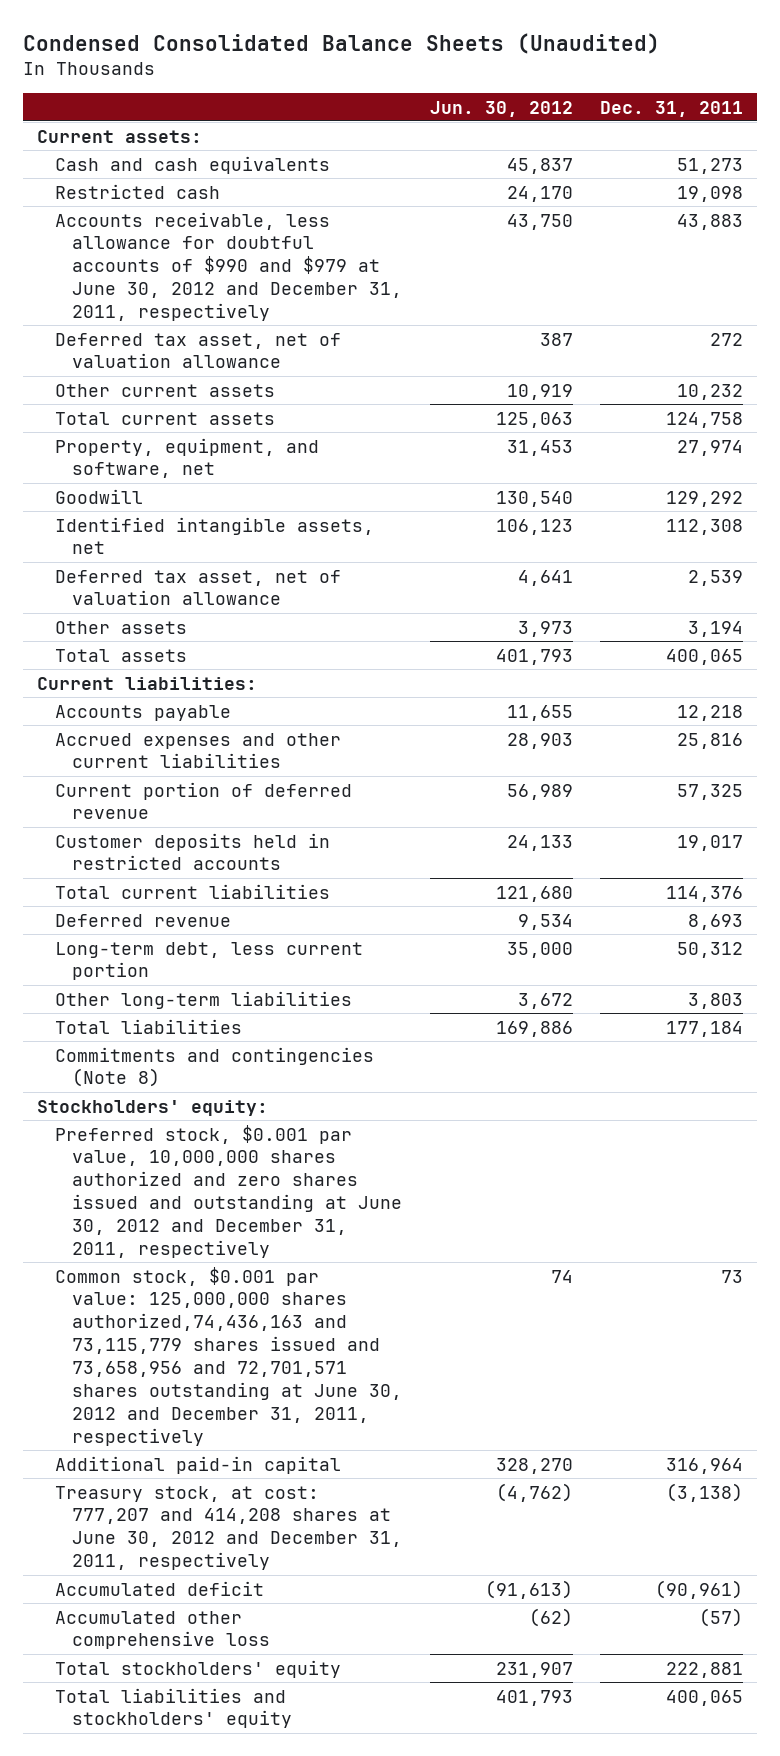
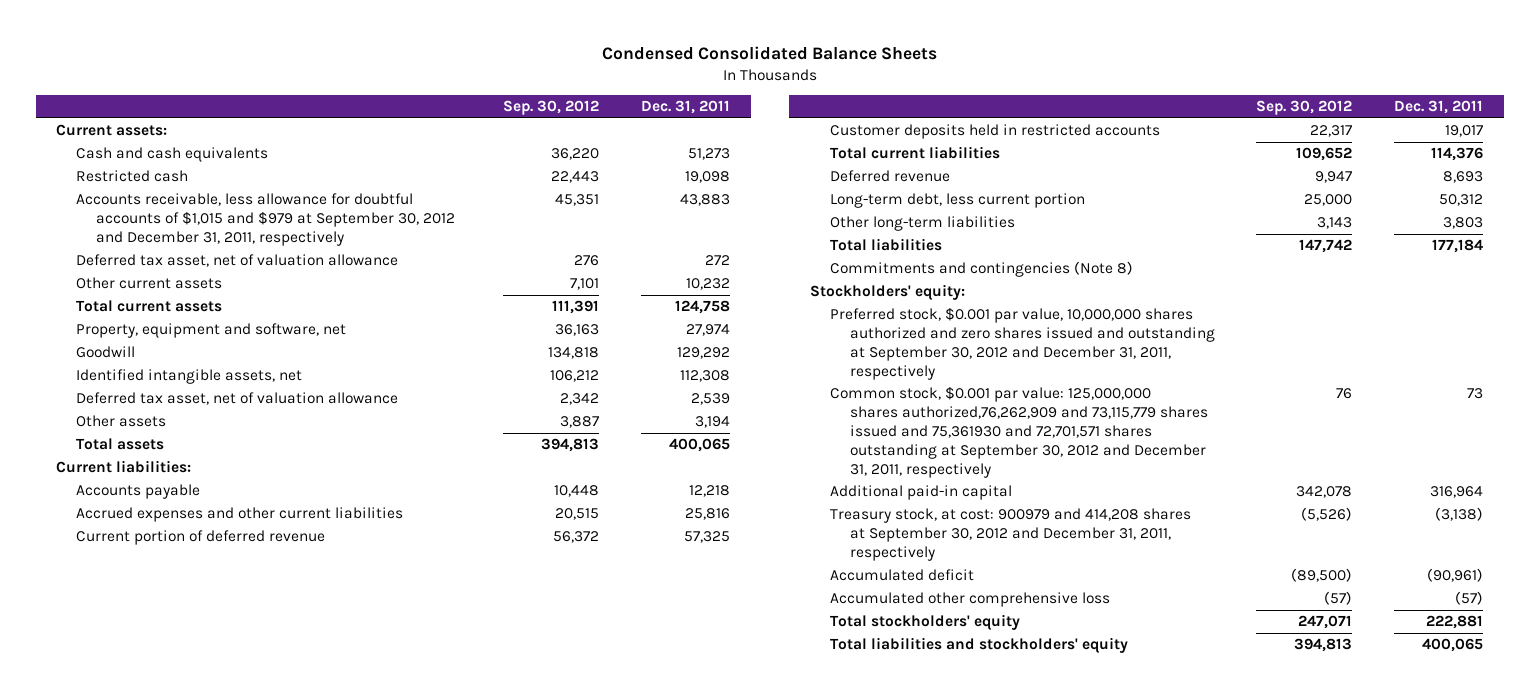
[23,32,661,54] Condensed Consolidated Balance Sheets (Unaudited) -> [601,46,937,61] Condensed Consolidated Balance Sheets
[429,100,573,117] Jun. 30, 2012 -> none
none -> [503,100,600,116] Sep. 30, 2012
[54,211,403,322] Accounts receivable, less allowance for doubtful accounts of $990 and $979 at June 30, 2012 and December 31, 2011, respectively -> [76,193,456,246] Accounts receivable, less allowance for doubtful accounts of $1,015 and $979 at September 30, 2012 and December 31, 2011, respectively
[54,437,319,479] Property, equipment, and software, net -> [76,323,347,339] Property, equipment and software, net
[54,1124,403,1258] Preferred stock, $0.001 par value, 10,000,000 shares authorized and zero shares issued and outstanding at June 30, 2012 and December 31, 2011, respectively -> [829,307,1215,380] Preferred stock, $0.001 par value, 10,000,000 shares authorized and zero shares issued and outstanding at September 30, 2012 and December 31, 2011, respectively
[54,1266,403,1446] Common stock, $0.001 par value: 125,000,000 shares authorized,74,436,163 and 73,115,779 shares issued and 73,658,956 and 72,701,571 shares outstanding at June 30, 2012 and December 31, 2011, respectively -> [829,386,1208,478] Common stock, $0.001 par value: 125,000,000 shares authorized,76,262,909 and 73,115,779 shares issued and 75,361930 and 72,701,571 shares outstanding at September 30, 2012 and December 31, 2011, respectively
[54,1485,403,1571] Treasury stock, at cost: 777,207 and 414,208 shares at June 30, 2012 and December 31, 2011, respectively -> [829,508,1191,561] Treasury stock, at cost: 900979 and 414,208 shares at September 30, 2012 and December 31, 2011, respectively

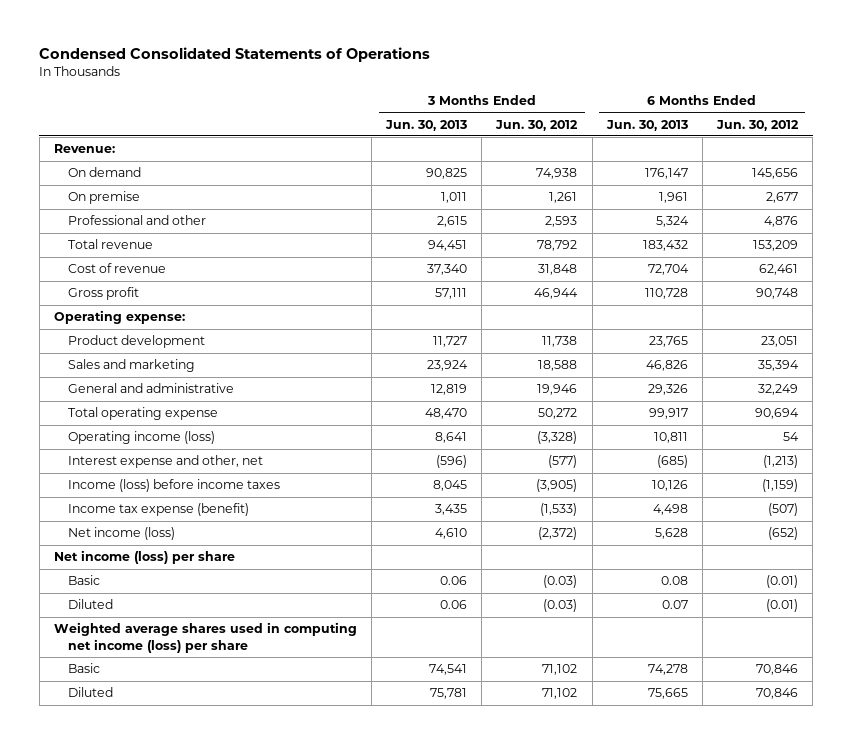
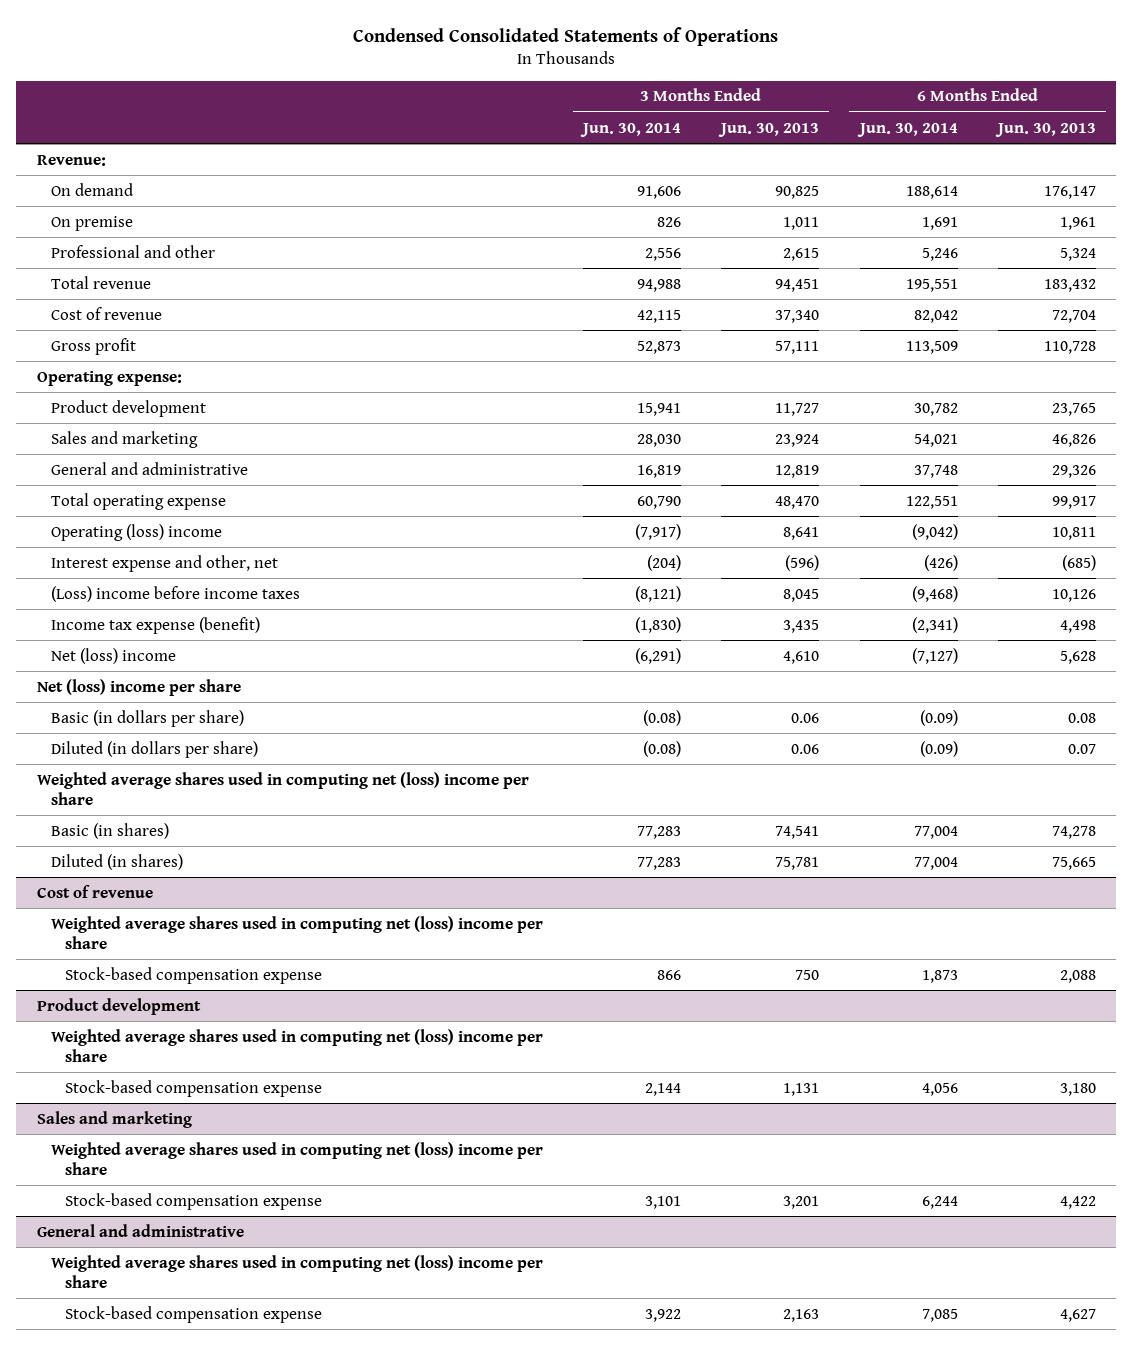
[495,119,579,131] Jun. 30, 2012 -> none
[716,119,800,131] Jun. 30, 2012 -> none
none -> [579,122,681,137] Jun. 30, 2014
none -> [856,122,958,137] Jun. 30, 2014
[68,431,216,445] Operating income (loss) -> [50,523,222,541] Operating (loss) income
[68,479,281,493] Income (loss) before income taxes -> [50,585,300,602] (Loss) income before income taxes
[68,527,176,541] Net income (loss) -> [50,647,176,664] Net (loss) income
[53,550,235,565] Net income (loss) per share -> [36,678,241,696] Net (loss) income per share
[68,575,101,586] Basic -> [50,709,244,727] Basic (in dollars per share)
[68,599,114,610] Diluted -> [50,740,258,758] Diluted (in dollars per share)
[53,622,357,653] Weighted average shares used in computing net income (loss) per share -> [36,771,529,805] Weighted average shares used in computing net (loss) income per share
[68,663,101,674] Basic -> [50,822,169,839] Basic (in shares)
[68,687,114,698] Diluted -> [50,853,183,870] Diluted (in shares)
none -> [36,884,153,898] Cost of revenue
none -> [50,915,543,949] Weighted average shares used in computing net (loss) income per share
none -> [64,966,322,984] Stock-based compensation expense
none -> [36,997,201,1015] Product development
none -> [50,1028,543,1062] Weighted average shares used in computing net (loss) income per share
none -> [64,1079,322,1097] Stock-based compensation expense
none -> [36,1110,192,1128] Sales and marketing
none -> [50,1141,543,1175] Weighted average shares used in computing net (loss) income per share
none -> [64,1192,322,1210] Stock-based compensation expense
none -> [36,1223,244,1237] General and administrative
none -> [50,1254,543,1288] Weighted average shares used in computing net (loss) income per share
none -> [64,1305,322,1323] Stock-based compensation expense

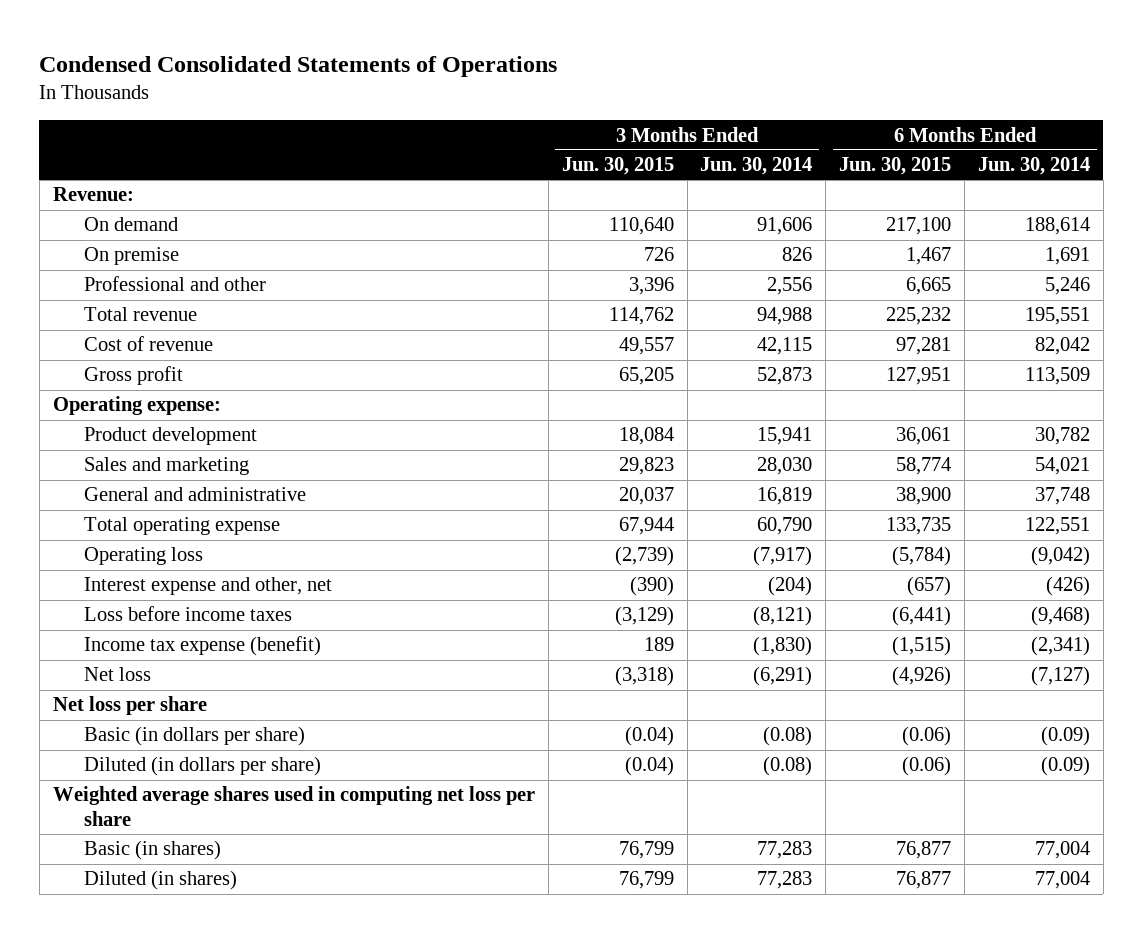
[718,122,820,137] Jun. 30, 2013 -> none
[994,122,1096,137] Jun. 30, 2013 -> none
none -> [561,157,674,176] Jun. 30, 2015
none -> [839,157,952,176] Jun. 30, 2015
[50,523,222,541] Operating (loss) income -> [84,547,204,566] Operating loss
[50,585,300,602] (Loss) income before income taxes -> [84,606,293,622] Loss before income taxes
[50,647,176,664] Net (loss) income -> [84,667,152,682] Net loss
[36,678,241,696] Net (loss) income per share -> [52,696,207,716] Net loss per share
[36,771,529,805] Weighted average shares used in computing net (loss) income per share -> [52,786,535,826] Weighted average shares used in computing net loss per share
[36,884,153,898] Cost of revenue -> none
[50,915,543,949] Weighted average shares used in computing net (loss) income per share -> none
[64,966,322,984] Stock-based compensation expense -> none
[36,997,201,1015] Product development -> none
[50,1028,543,1062] Weighted average shares used in computing net (loss) income per share -> none
[64,1079,322,1097] Stock-based compensation expense -> none
[36,1110,192,1128] Sales and marketing -> none
[50,1141,543,1175] Weighted average shares used in computing net (loss) income per share -> none
[64,1192,322,1210] Stock-based compensation expense -> none
[36,1223,244,1237] General and administrative -> none
[50,1254,543,1288] Weighted average shares used in computing net (loss) income per share -> none
[64,1305,322,1323] Stock-based compensation expense -> none

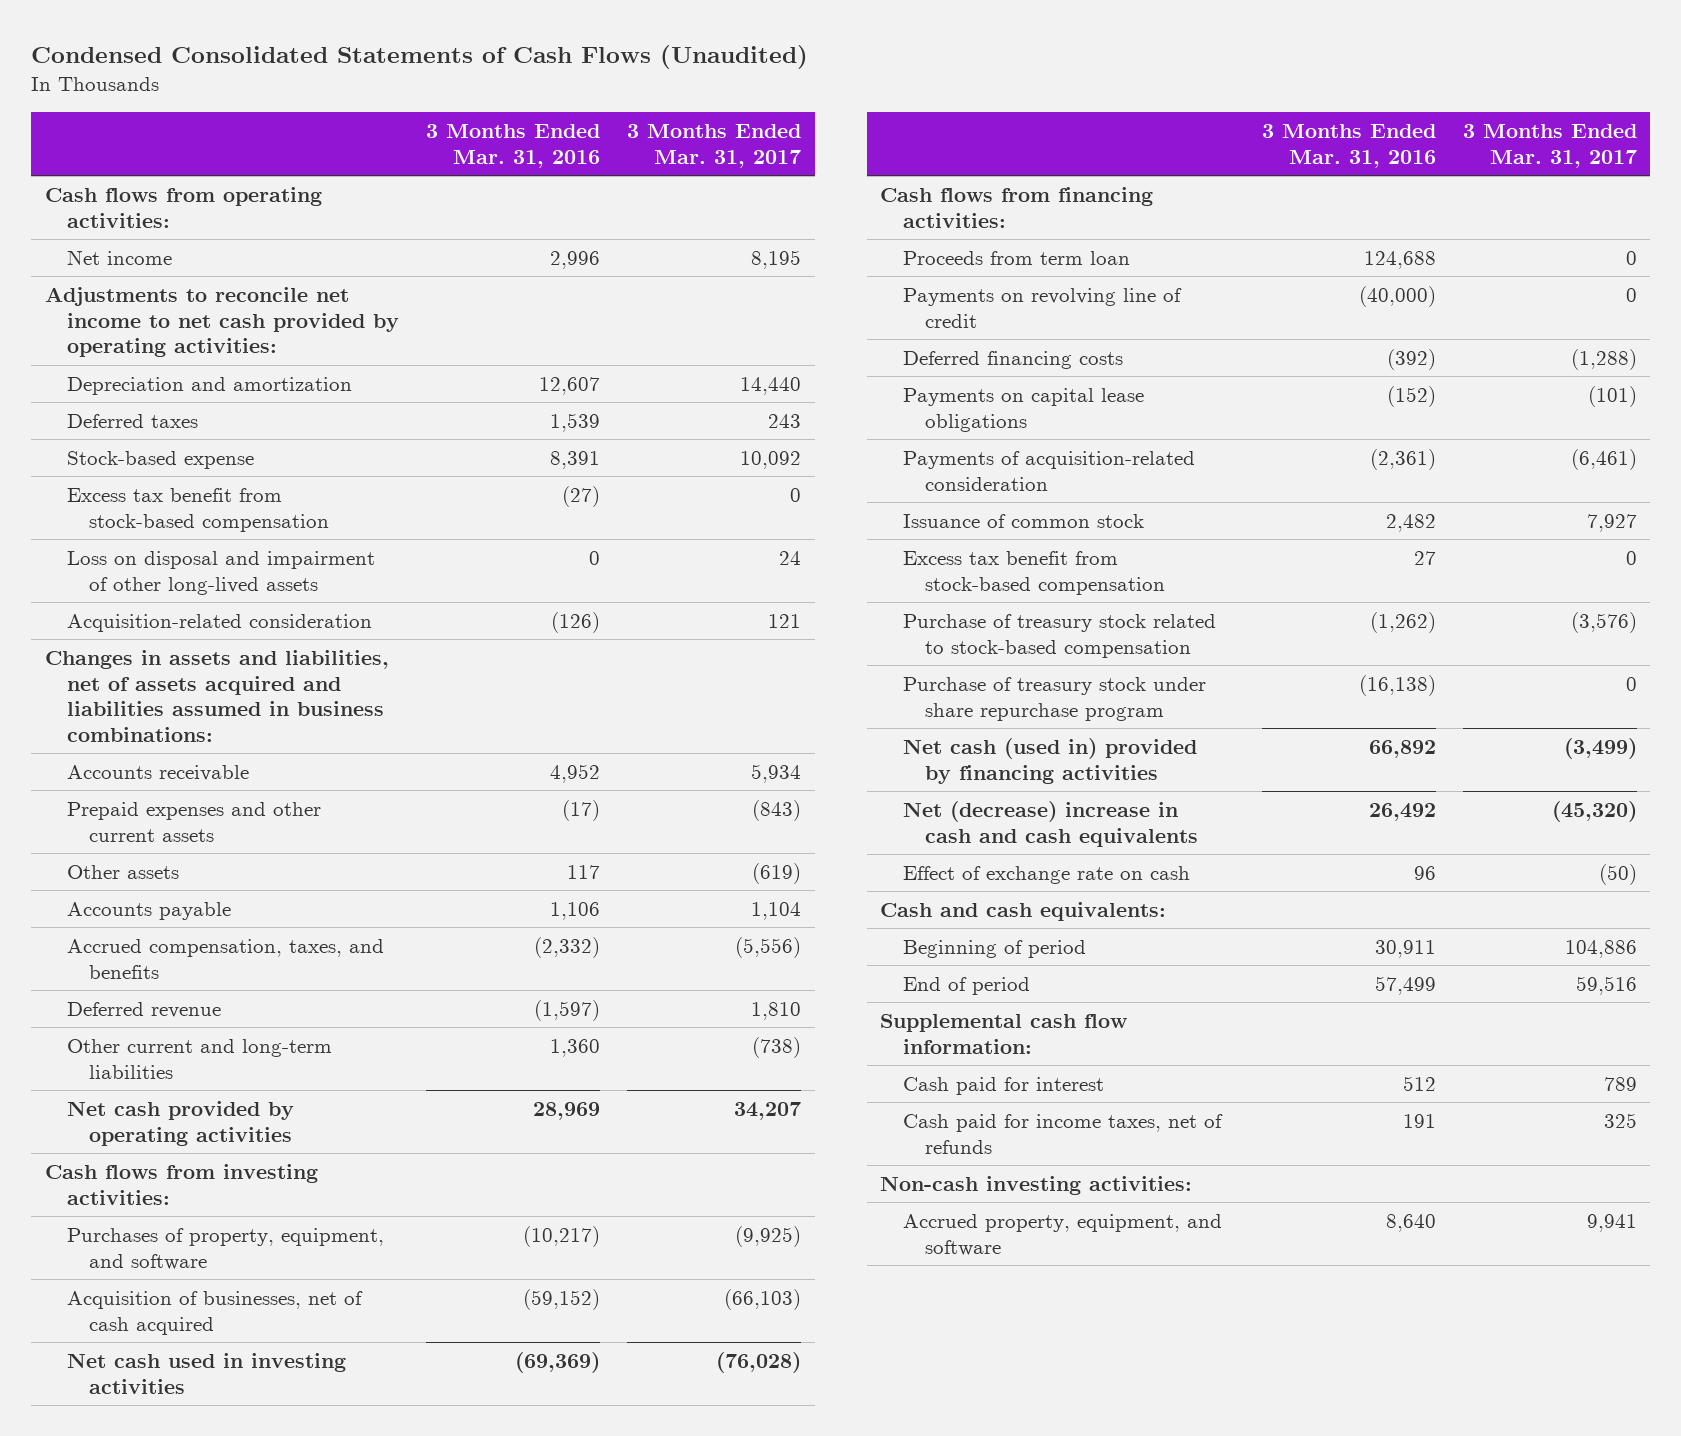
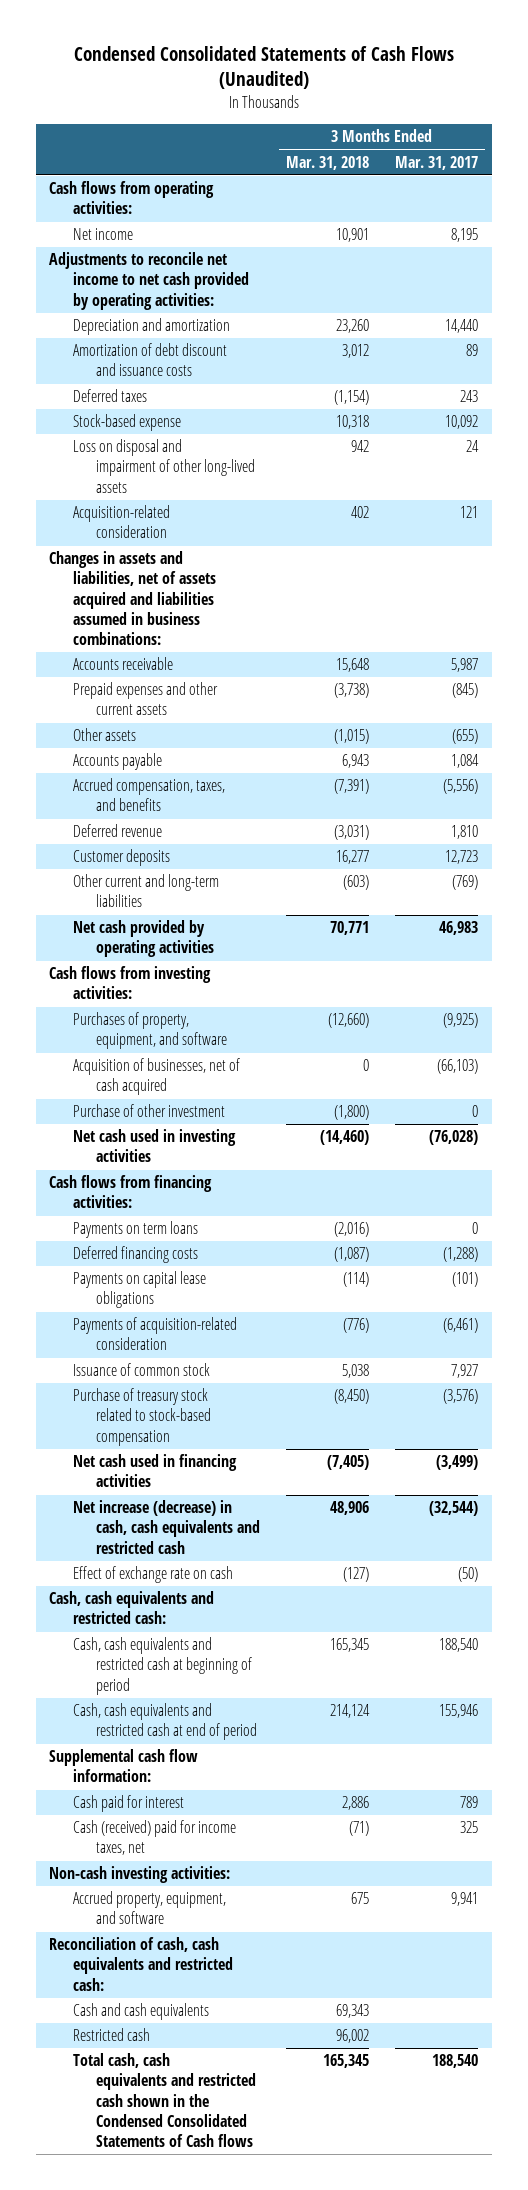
[426,123,601,168] 3 Months Ended Mar. 31, 2016 -> none
none -> [286,155,370,170] Mar. 31, 2018
none -> [72,343,227,377] Amortization of debt discount and issuance costs
[66,487,330,532] Excess tax benefit from stock-based compensation -> none
[751,763,802,783] 5,934 -> [451,658,479,673] 5,987
[752,799,802,821] (843) -> [452,683,479,699] (845)
[752,862,802,884] (619) -> [452,729,479,745] (655)
[751,901,802,920] 1,104 -> [451,754,480,769] 1,084
none -> [72,849,170,867] Customer deposits
[752,1036,802,1058] (738) -> [452,875,479,891] (769)
[734,1101,802,1120] 34,207 -> [439,921,479,936] 46,983
none -> [72,1104,225,1118] Purchase of other investment
[902,250,1130,265] Proceeds from term loan -> none
[902,287,1182,328] Payments on revolving line of credit -> none
none -> [72,1221,198,1239] Payments on term loans
[902,550,1166,595] Excess tax benefit from stock-based compensation -> none
[902,676,1206,721] Purchase of treasury stock under share repurchase program -> none
[902,737,1197,784] Net cash (used in) provided by financing activities -> [72,1454,237,1488] Net cash used in financing activities
[902,800,1199,847] Net (decrease) increase in cash and cash equivalents -> [72,1500,260,1554] Net increase (decrease) in cash, cash equivalents and restricted cash
[1551,800,1637,822] (45,320) -> [429,1501,479,1517] (32,544)
[902,939,1086,958] Beginning of period -> none
[902,976,1030,995] End of period -> none
[880,901,1167,921] Cash and cash equivalents: -> [49,1591,215,1625] Cash, cash equivalents and restricted cash:
none -> [72,1637,252,1695] Cash, cash equivalents and restricted cash at beginning of period
none -> [72,1703,257,1741] Cash, cash equivalents and restricted cash at end of period
[902,1113,1223,1154] Cash paid for income taxes, net of refunds -> [72,1820,236,1856] Cash (received) paid for income taxes, net
none -> [49,1937,233,1991] Reconciliation of cash, cash equivalents and restricted cash:
none -> [72,2003,209,2021] Cash and cash equivalents
none -> [72,2028,150,2042] Restricted cash
none -> [72,2053,256,2147] Total cash, cash equivalents and restricted cash shown in the Condensed Consolidated Statements of Cash flows

